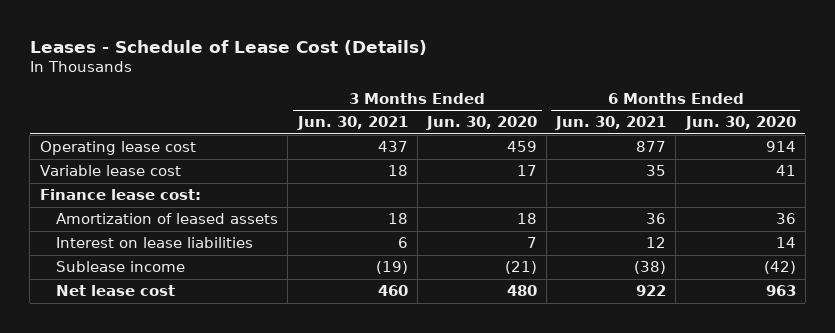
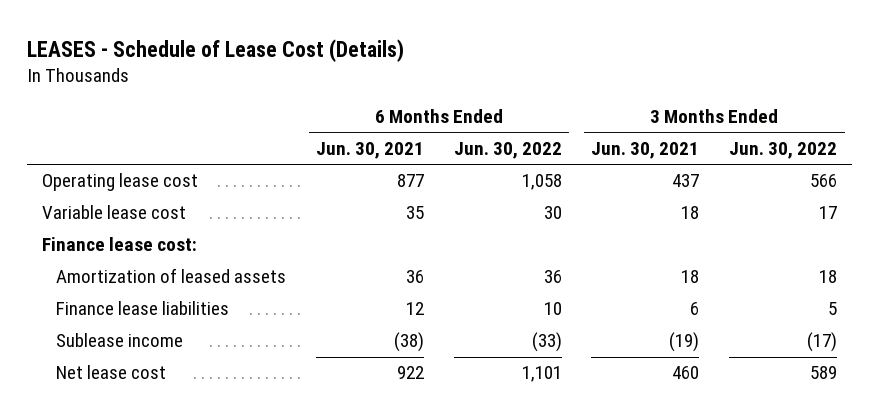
[29,39,427,55] Leases - Schedule of Lease Cost (Details) -> [27,38,405,62] LEASES - Schedule of Lease Cost (Details)
[425,116,537,131] Jun. 30, 2020 -> none
[684,116,796,131] Jun. 30, 2020 -> none
none -> [453,142,562,160] Jun. 30, 2022
none -> [729,142,838,160] Jun. 30, 2022
[56,237,254,249] Interest on lease liabilities -> [56,301,230,316] Finance lease liabilities

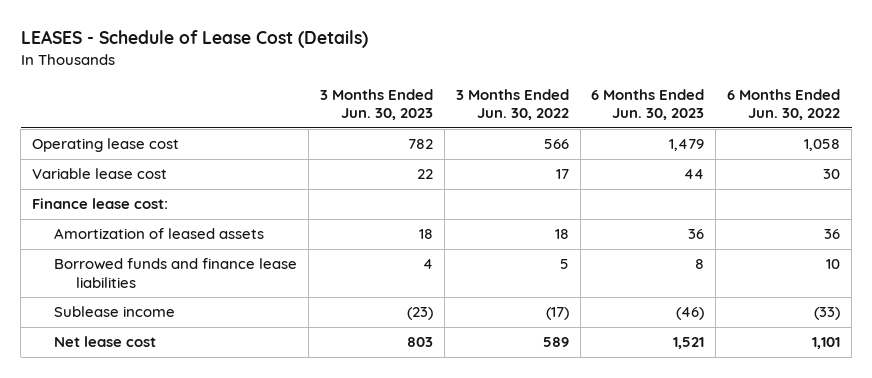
[316,142,425,160] Jun. 30, 2021 -> none
[591,142,700,160] Jun. 30, 2021 -> none
none -> [319,89,433,121] 3 Months Ended Jun. 30, 2023
none -> [591,89,705,121] 6 Months Ended Jun. 30, 2023
[56,301,230,316] Finance lease liabilities -> [54,258,298,288] Borrowed funds and finance lease liabilities

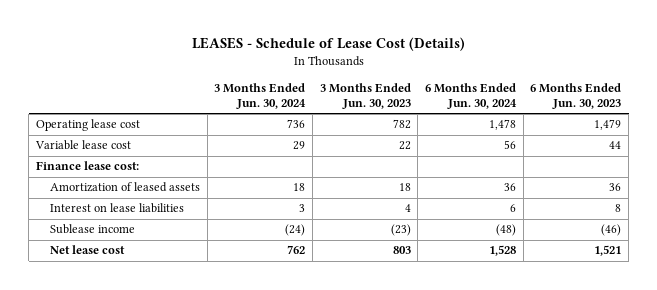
[455,89,569,121] 3 Months Ended Jun. 30, 2022 -> none
[727,89,841,121] 6 Months Ended Jun. 30, 2022 -> none
none -> [214,83,307,109] 3 Months Ended Jun. 30, 2024
none -> [424,83,517,109] 6 Months Ended Jun. 30, 2024
[54,258,298,288] Borrowed funds and finance lease liabilities -> [49,203,184,214] Interest on lease liabilities

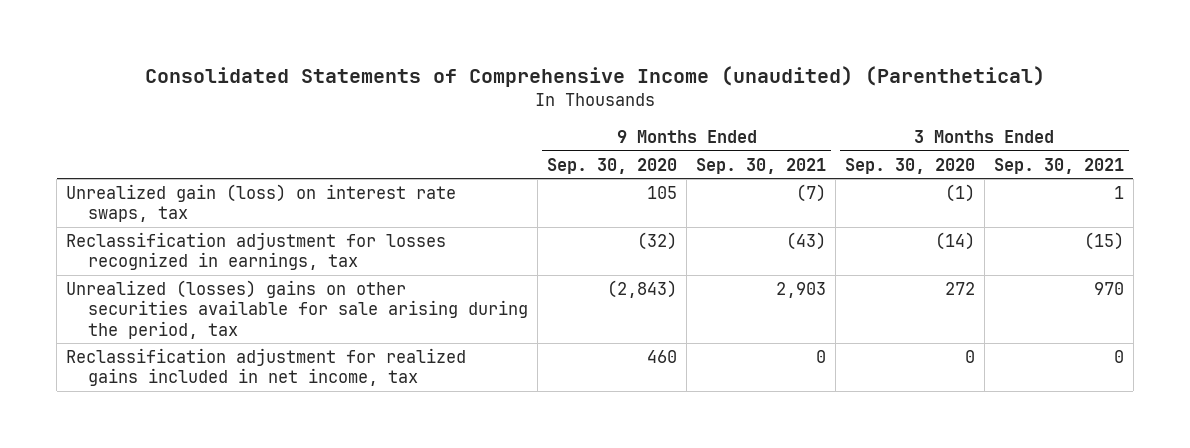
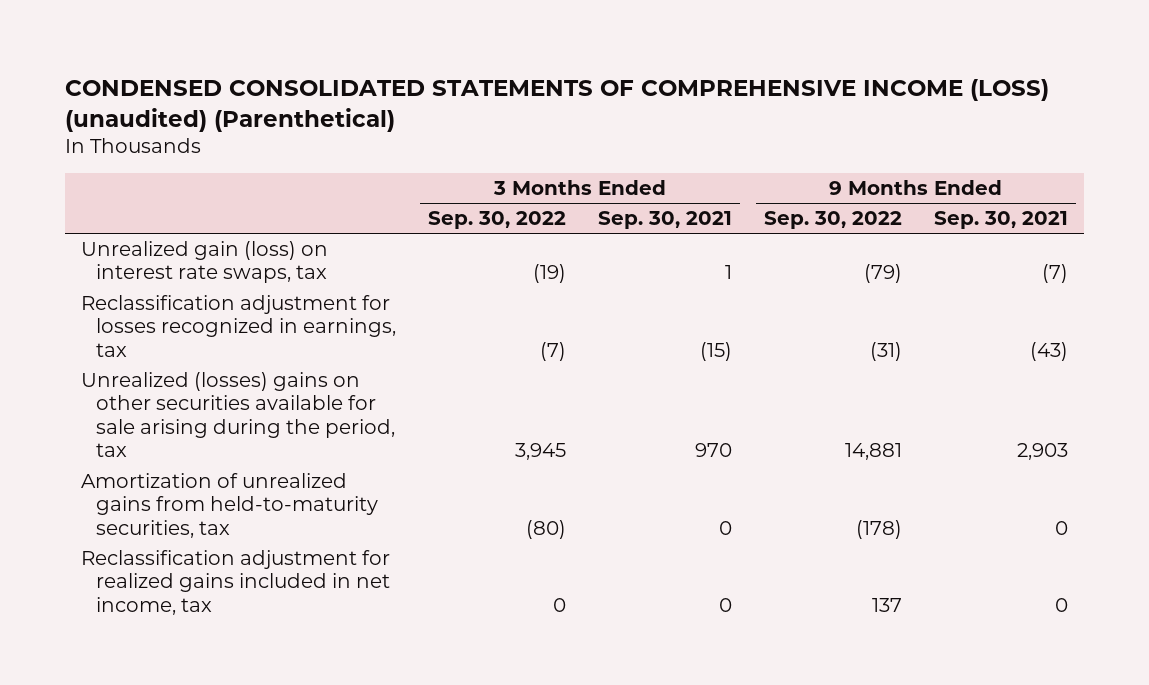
[145,66,1046,88] Consolidated Statements of Comprehensive Income (unaudited) (Parenthetical) -> [65,78,1050,132] CONDENSED CONSOLIDATED STATEMENTS OF COMPREHENSIVE INCOME (LOSS) (unaudited) (Parenthetical)
[547,157,678,174] Sep. 30, 2020 -> none
[845,157,976,174] Sep. 30, 2020 -> none
none -> [428,211,567,230] Sep. 30, 2022
none -> [764,211,903,230] Sep. 30, 2022
none -> [81,472,379,538] Amortization of unrealized gains from held-to-maturity securities, tax

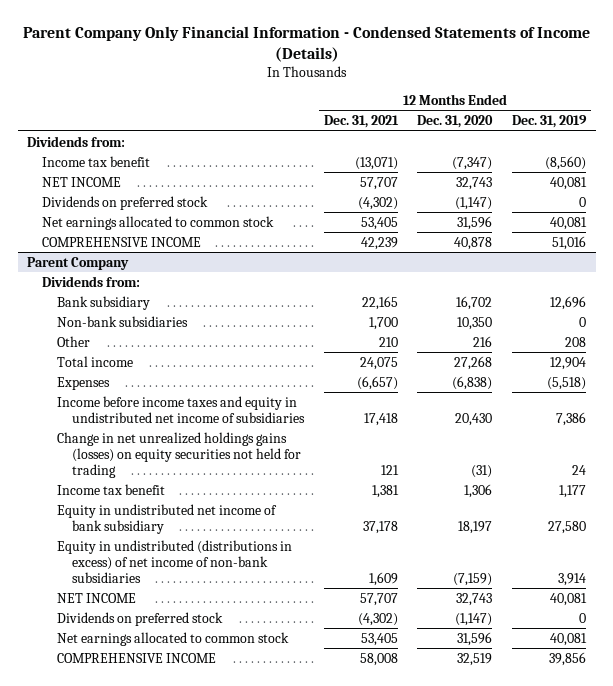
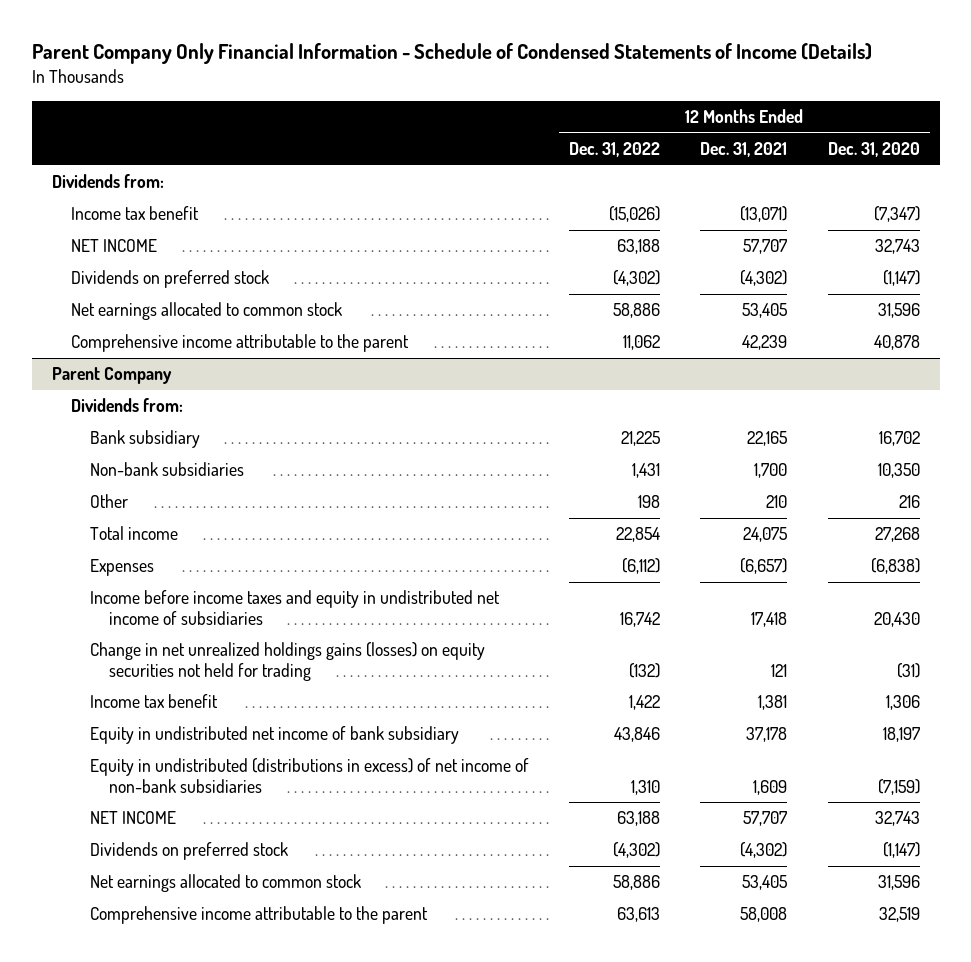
[22,26,590,63] Parent Company Only Financial Information - Condensed Statements of Income (Details) -> [31,43,872,65] Parent Company Only Financial Information - Schedule of Condensed Statements of Income (Details)
[512,115,588,129] Dec. 31, 2019 -> none
none -> [568,142,660,158] Dec. 31, 2022
[42,236,202,247] COMPREHENSIVE INCOME -> [70,334,409,353] Comprehensive income attributable to the parent
[57,652,217,663] COMPREHENSIVE INCOME -> [89,906,428,925] Comprehensive income attributable to the parent

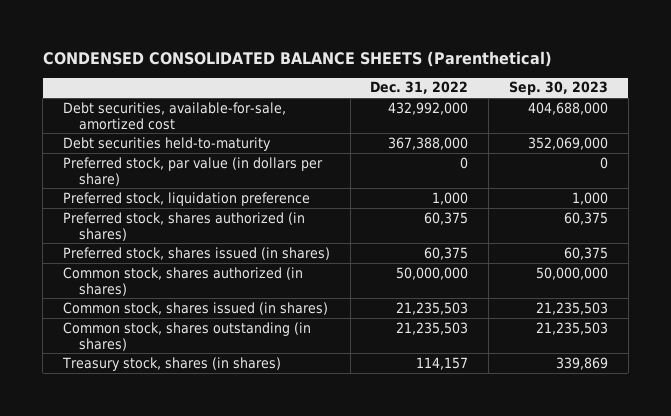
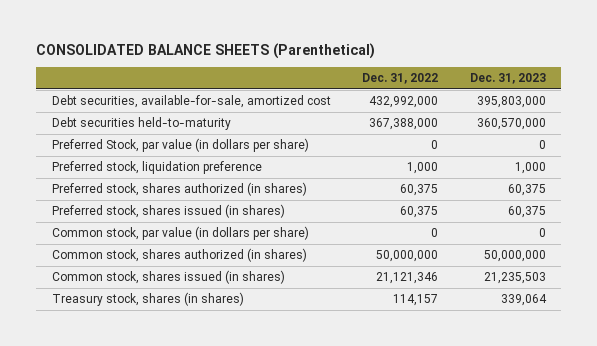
[42,50,552,67] CONDENSED CONSOLIDATED BALANCE SHEETS (Parenthetical) -> [36,42,376,59] CONSOLIDATED BALANCE SHEETS (Parenthetical)
[509,81,609,96] Sep. 30, 2023 -> none
none -> [469,73,546,85] Dec. 31, 2023
[62,156,323,186] Preferred stock, par value (in dollars per share) -> [51,138,309,153] Preferred Stock, par value (in dollars per share)
none -> [51,226,309,241] Common stock, par value (in dollars per share)
[62,321,311,351] Common stock, shares outstanding (in shares) -> none
[396,301,469,315] 21,235,503 -> [376,272,439,285] 21,121,346

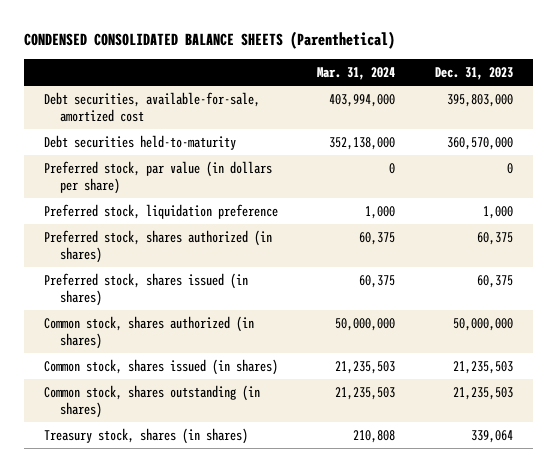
[36,42,376,59] CONSOLIDATED BALANCE SHEETS (Parenthetical) -> [23,31,395,50] CONDENSED CONSOLIDATED BALANCE SHEETS (Parenthetical)
[362,73,439,85] Dec. 31, 2022 -> none
none -> [317,67,396,81] Mar. 31, 2024
[51,138,309,153] Preferred Stock, par value (in dollars per share) -> [43,160,272,194] Preferred stock, par value (in dollars per share)
[51,226,309,241] Common stock, par value (in dollars per share) -> none
none -> [43,384,260,418] Common stock, shares outstanding (in shares)

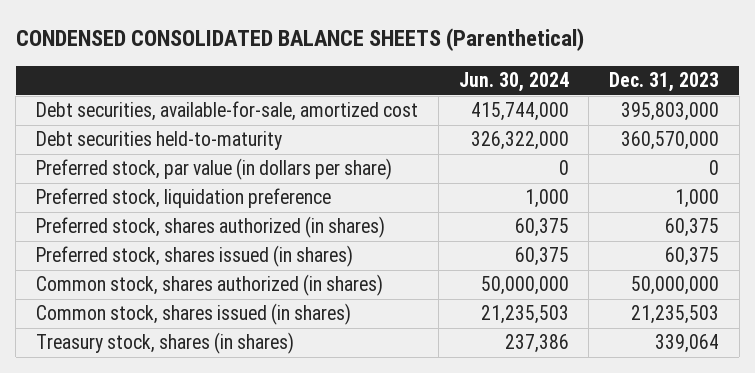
[317,67,396,81] Mar. 31, 2024 -> none
none -> [458,72,569,93] Jun. 30, 2024
[43,384,260,418] Common stock, shares outstanding (in shares) -> none

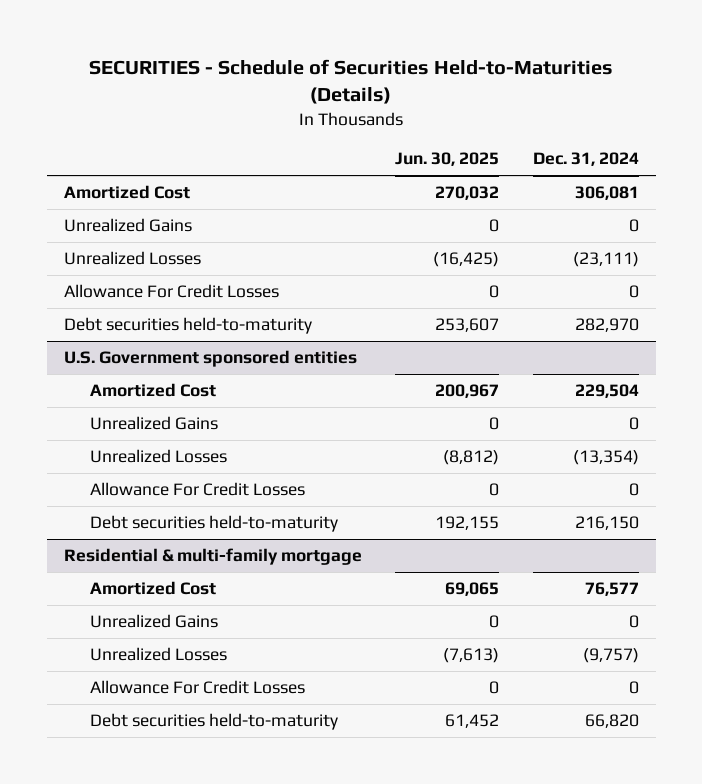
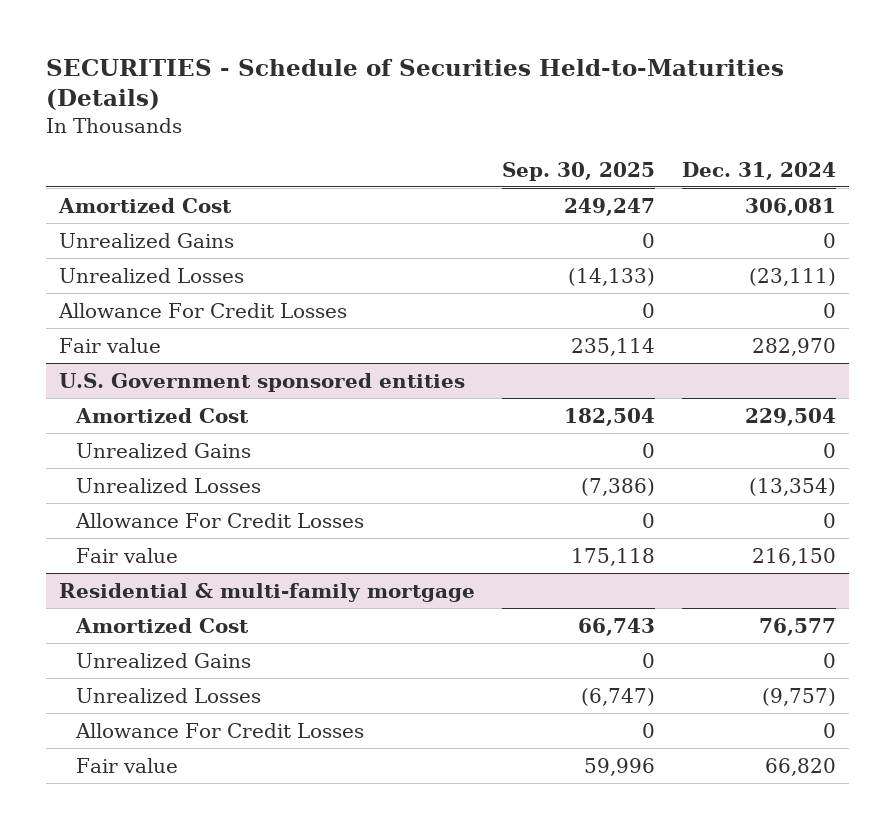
[395,152,500,167] Jun. 30, 2025 -> none
none -> [502,161,656,181] Sep. 30, 2025
[63,317,312,335] Debt securities held-to-maturity -> [59,337,162,353] Fair value
[90,515,339,533] Debt securities held-to-maturity -> [76,547,179,563] Fair value
[90,713,339,731] Debt securities held-to-maturity -> [76,757,179,773] Fair value

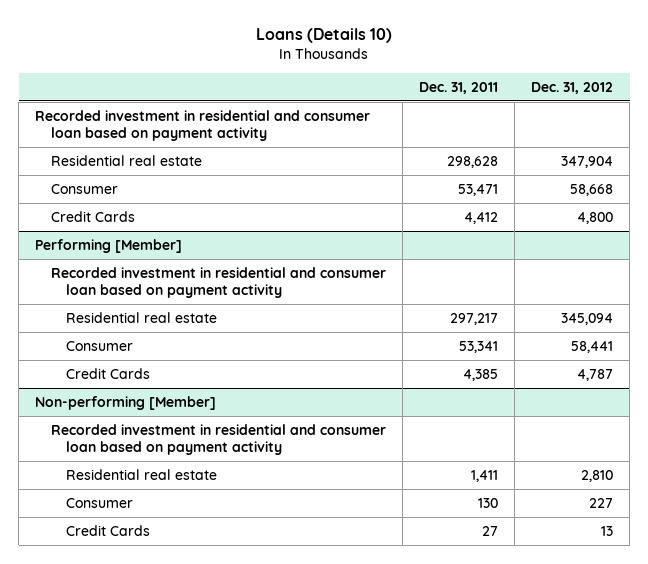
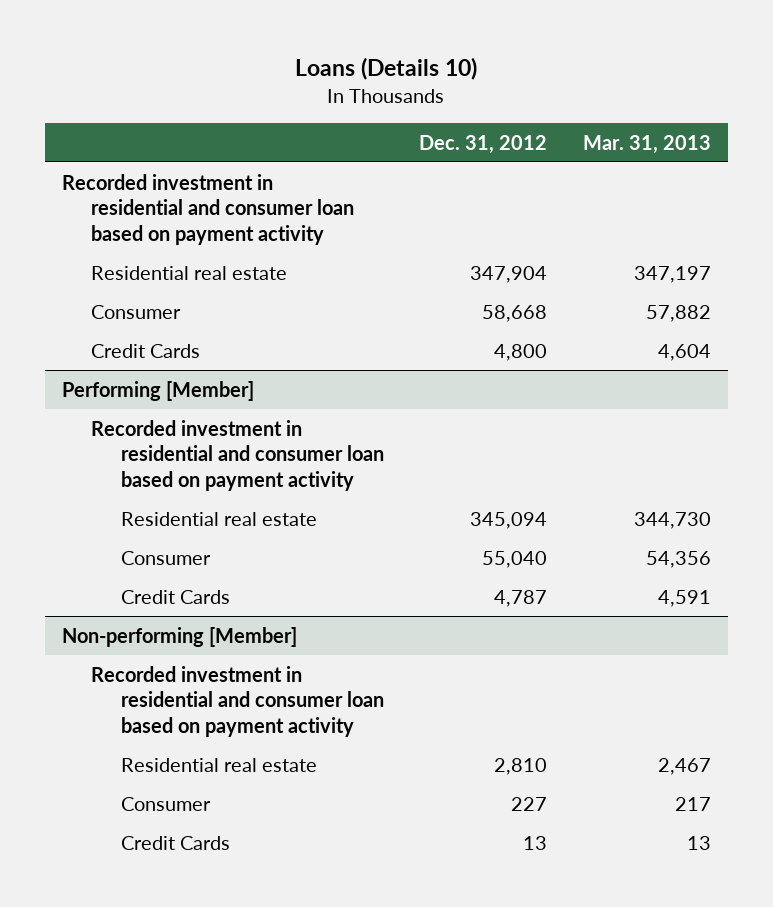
[418,81,498,94] Dec. 31, 2011 -> none
none -> [582,134,711,154] Mar. 31, 2013
[571,340,614,353] 58,441 -> [482,550,548,568] 55,040

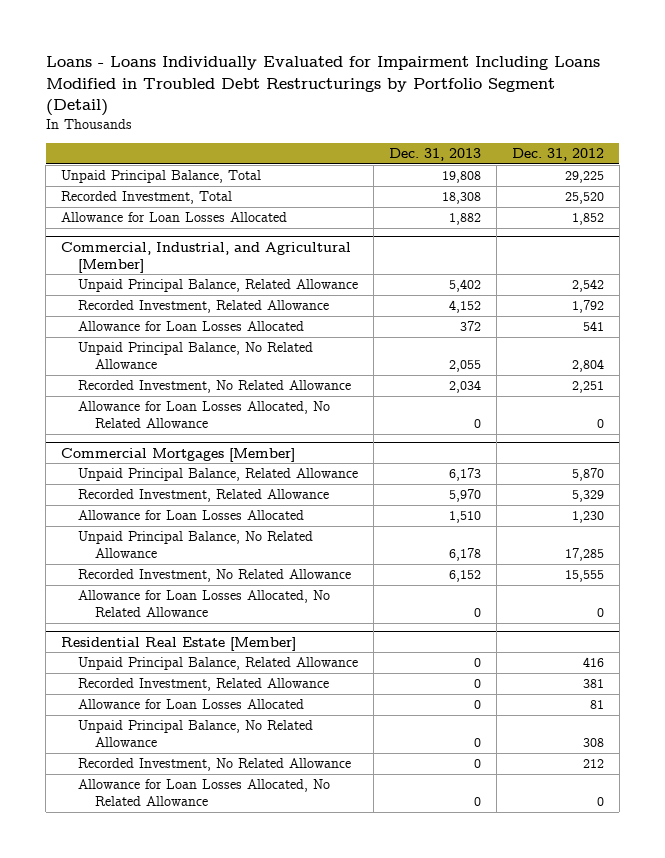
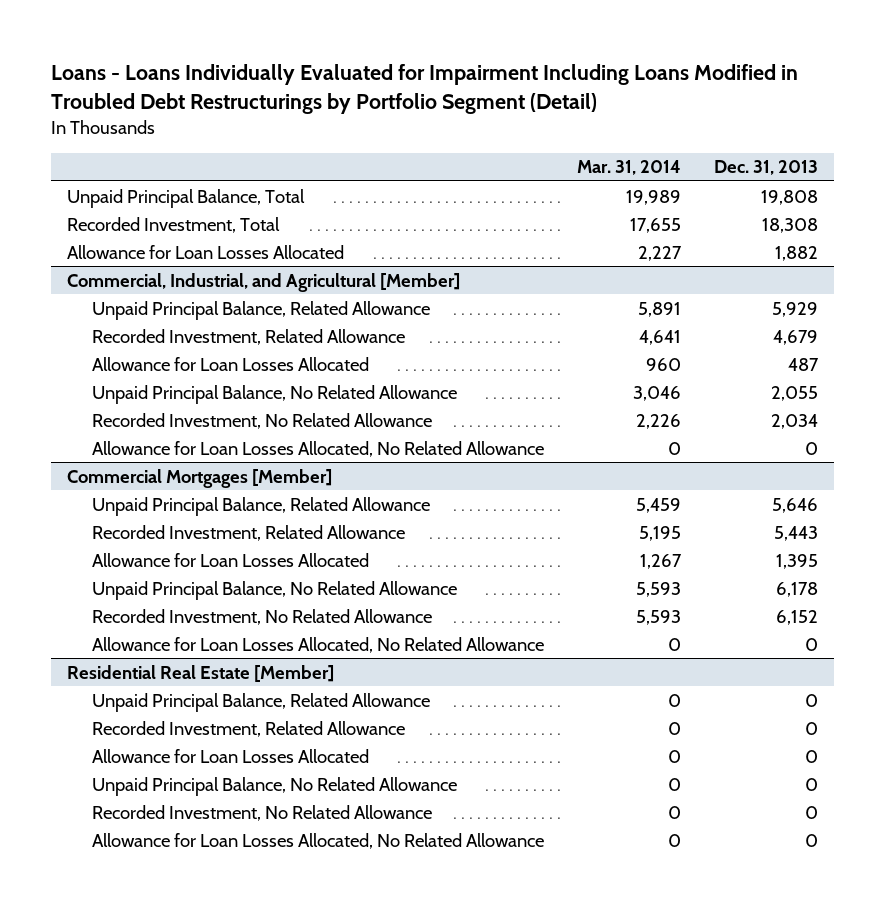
[511,148,604,162] Dec. 31, 2012 -> none
none -> [576,160,681,176] Mar. 31, 2014
[448,279,481,293] 5,402 -> [771,301,818,317] 5,929
[448,300,481,314] 4,152 -> [772,329,818,345] 4,679
[459,321,481,332] 372 -> [787,357,819,371] 487
[448,468,481,482] 6,173 -> [771,497,818,513] 5,646
[448,489,481,503] 5,970 -> [773,525,818,541] 5,443
[448,511,481,524] 1,510 -> [775,553,818,569] 1,395

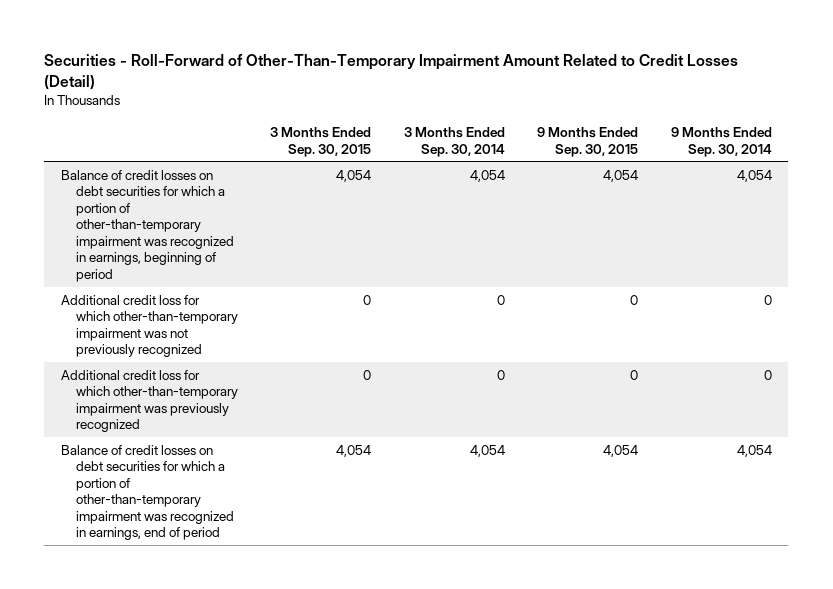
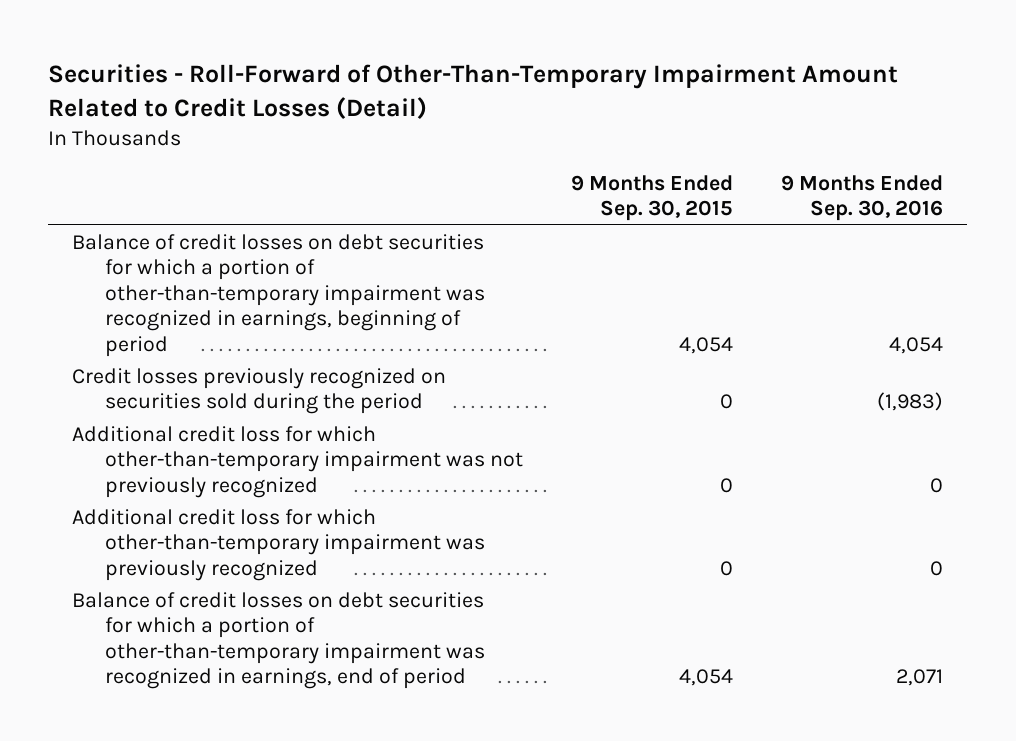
[270,127,372,157] 3 Months Ended Sep. 30, 2015 -> none
[403,127,505,157] 3 Months Ended Sep. 30, 2014 -> none
[671,127,773,157] 9 Months Ended Sep. 30, 2014 -> none
none -> [781,174,944,222] 9 Months Ended Sep. 30, 2016
none -> [72,368,447,415] Credit losses previously recognized on securities sold during the period

